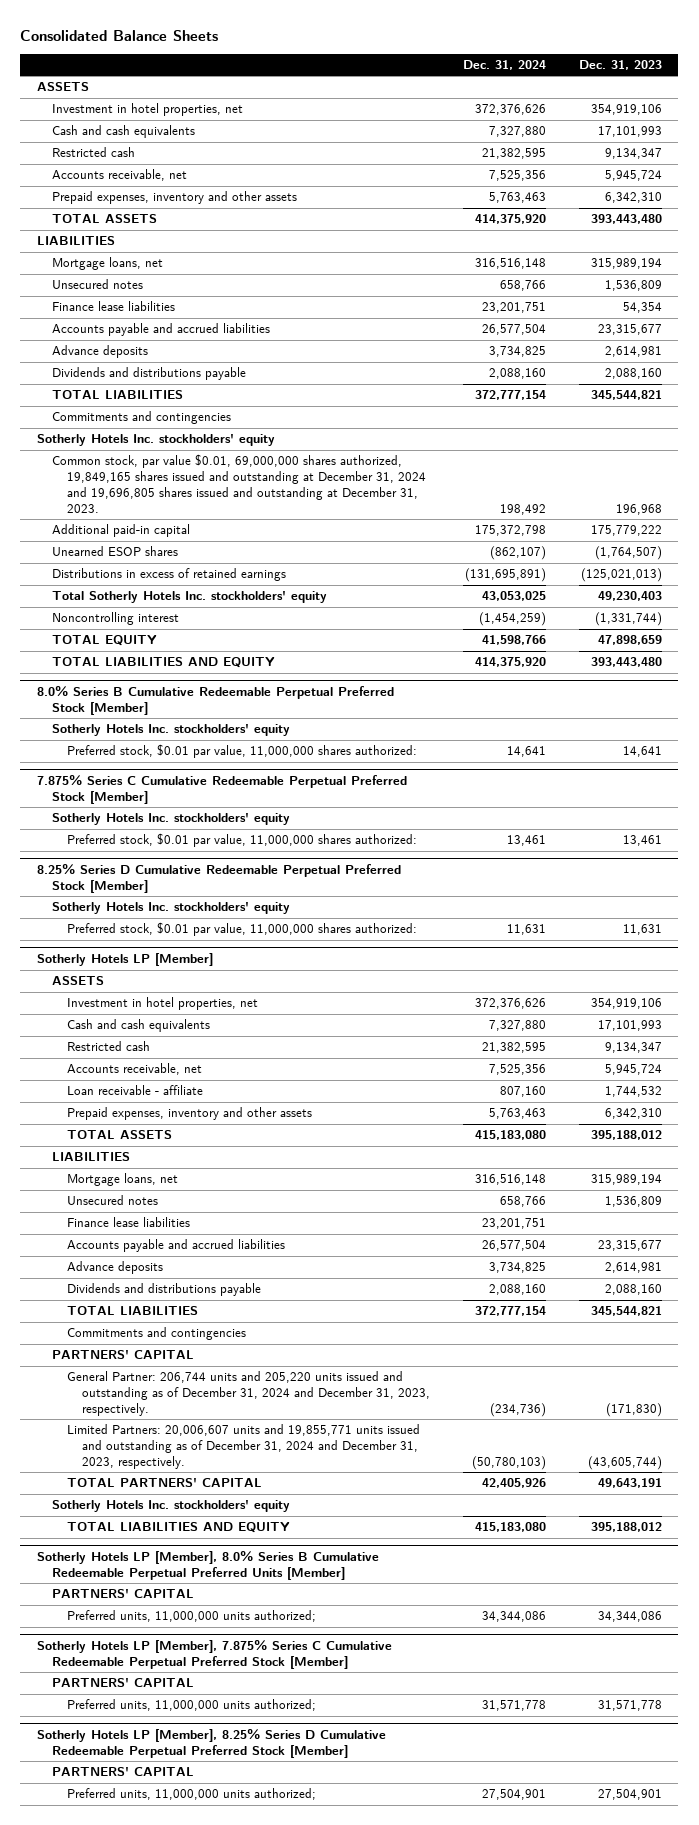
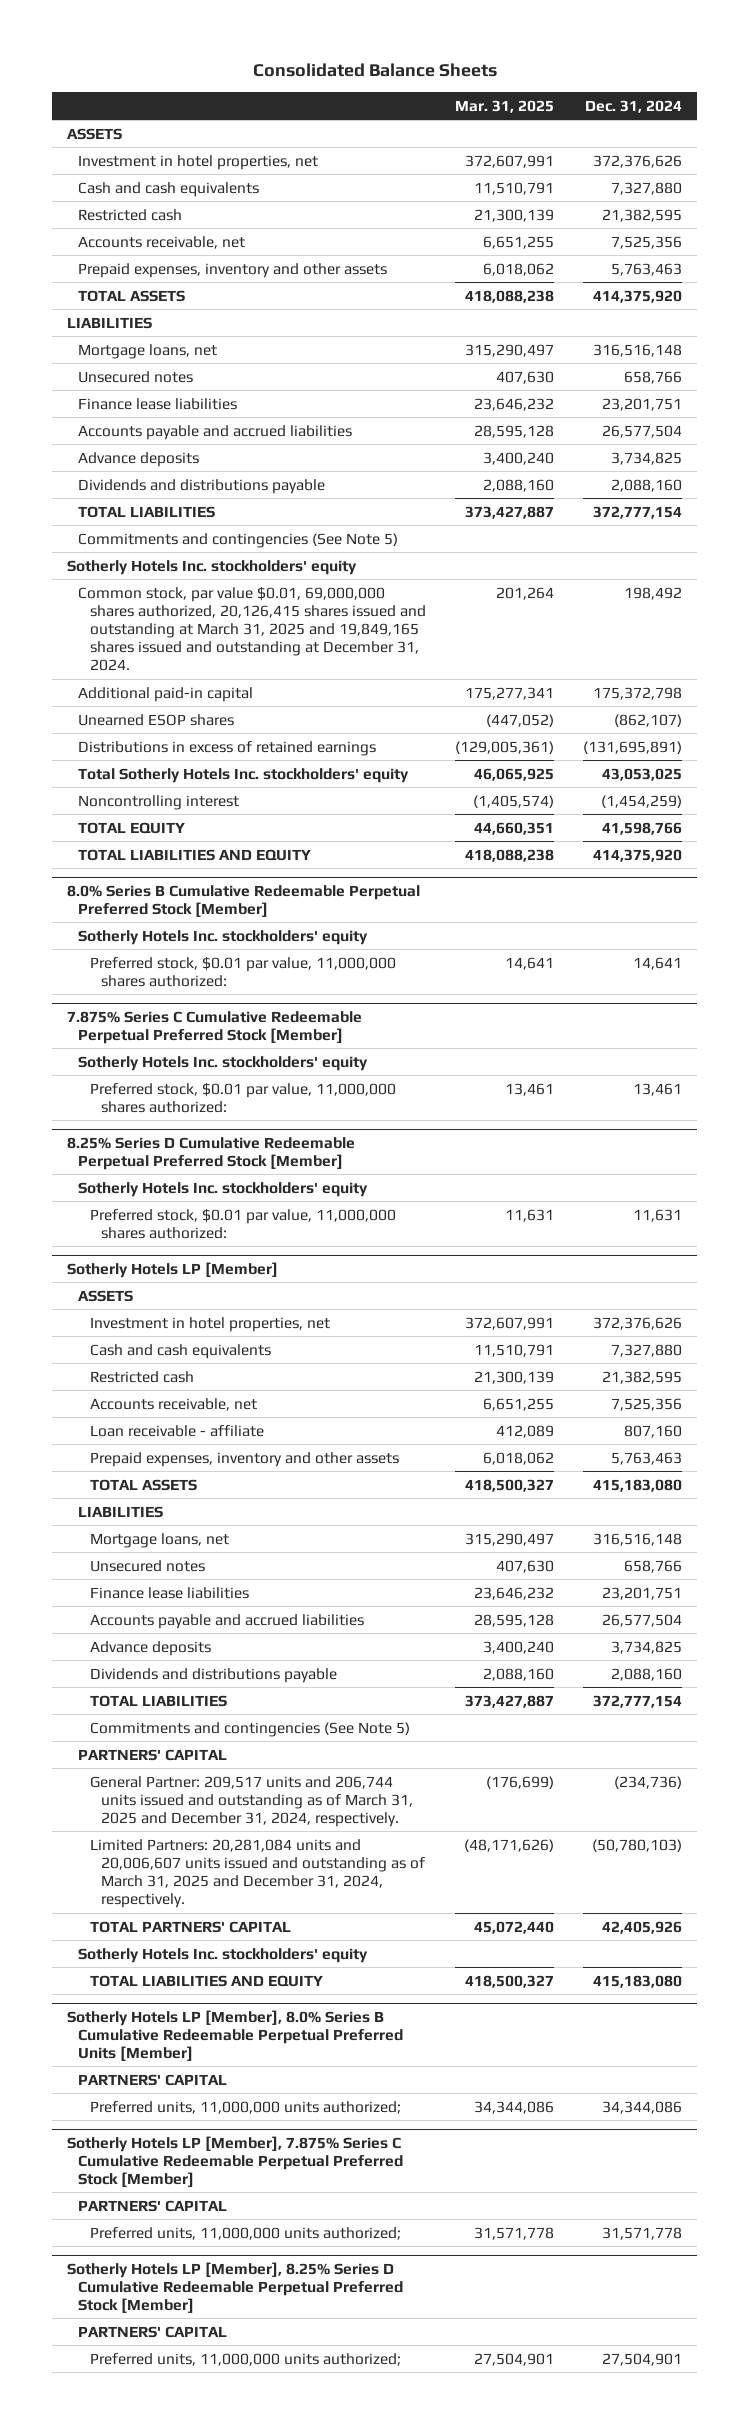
[578,60,662,71] Dec. 31, 2023 -> none
none -> [455,99,555,113] Mar. 31, 2025
[51,411,231,425] Commitments and contingencies -> [78,532,399,548] Commitments and contingencies (See Note 5)
[51,454,426,513] Common stock, par value $0.01, 69,000,000 shares authorized, 19,849,165 shares issued and outstanding at December 31, 2024 and 19,696,805 shares issued and outstanding at December 31, 2023. -> [78,586,426,671] Common stock, par value $0.01, 69,000,000 shares authorized, 20,126,415 shares issued and outstanding at March 31, 2025 and 19,849,165 shares issued and outstanding at December 31, 2024.
[66,1327,246,1341] Commitments and contingencies -> [89,1721,410,1737] Commitments and contingencies (See Note 5)
[66,1371,430,1416] General Partner: 206,744 units and 205,220 units issued and outstanding as of December 31, 2024 and December 31, 2023, respectively. -> [89,1775,413,1827] General Partner: 209,517 units and 206,744 units issued and outstanding as of March 31, 2025 and December 31, 2024, respectively.
[66,1424,420,1469] Limited Partners: 20,006,607 units and 19,855,771 units issued and outstanding as of December 31, 2024 and December 31, 2023, respectively. -> [89,1838,425,1908] Limited Partners: 20,281,084 units and 20,006,607 units issued and outstanding as of March 31, 2025 and December 31, 2024, respectively.

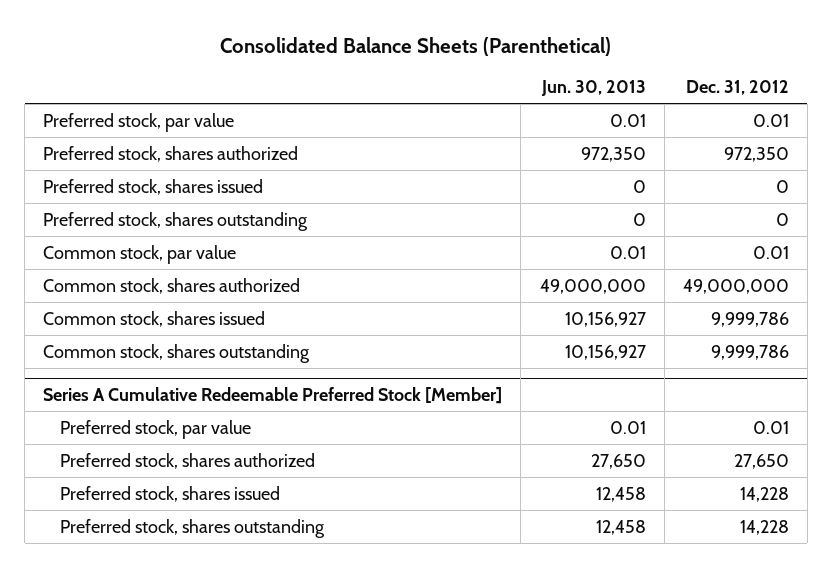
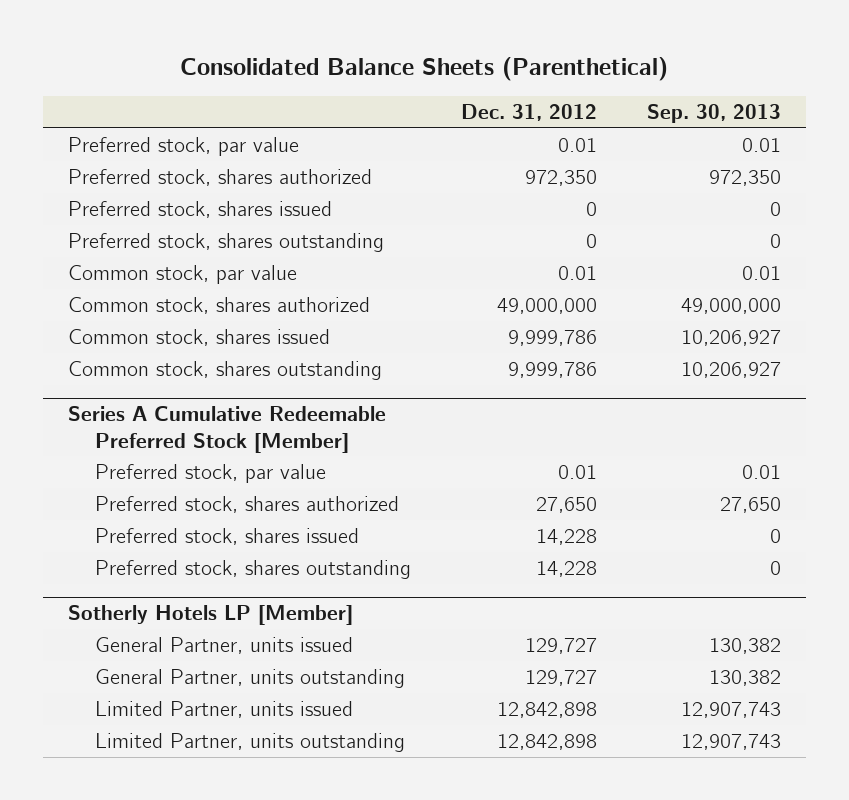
[540,79,646,96] Jun. 30, 2013 -> none
none -> [646,103,781,123] Sep. 30, 2013
none -> [67,605,353,626] Sotherly Hotels LP [Member]
none -> [95,637,354,655] General Partner, units issued
none -> [95,669,406,689] General Partner, units outstanding
none -> [95,701,354,719] Limited Partner, units issued
none -> [95,733,406,753] Limited Partner, units outstanding

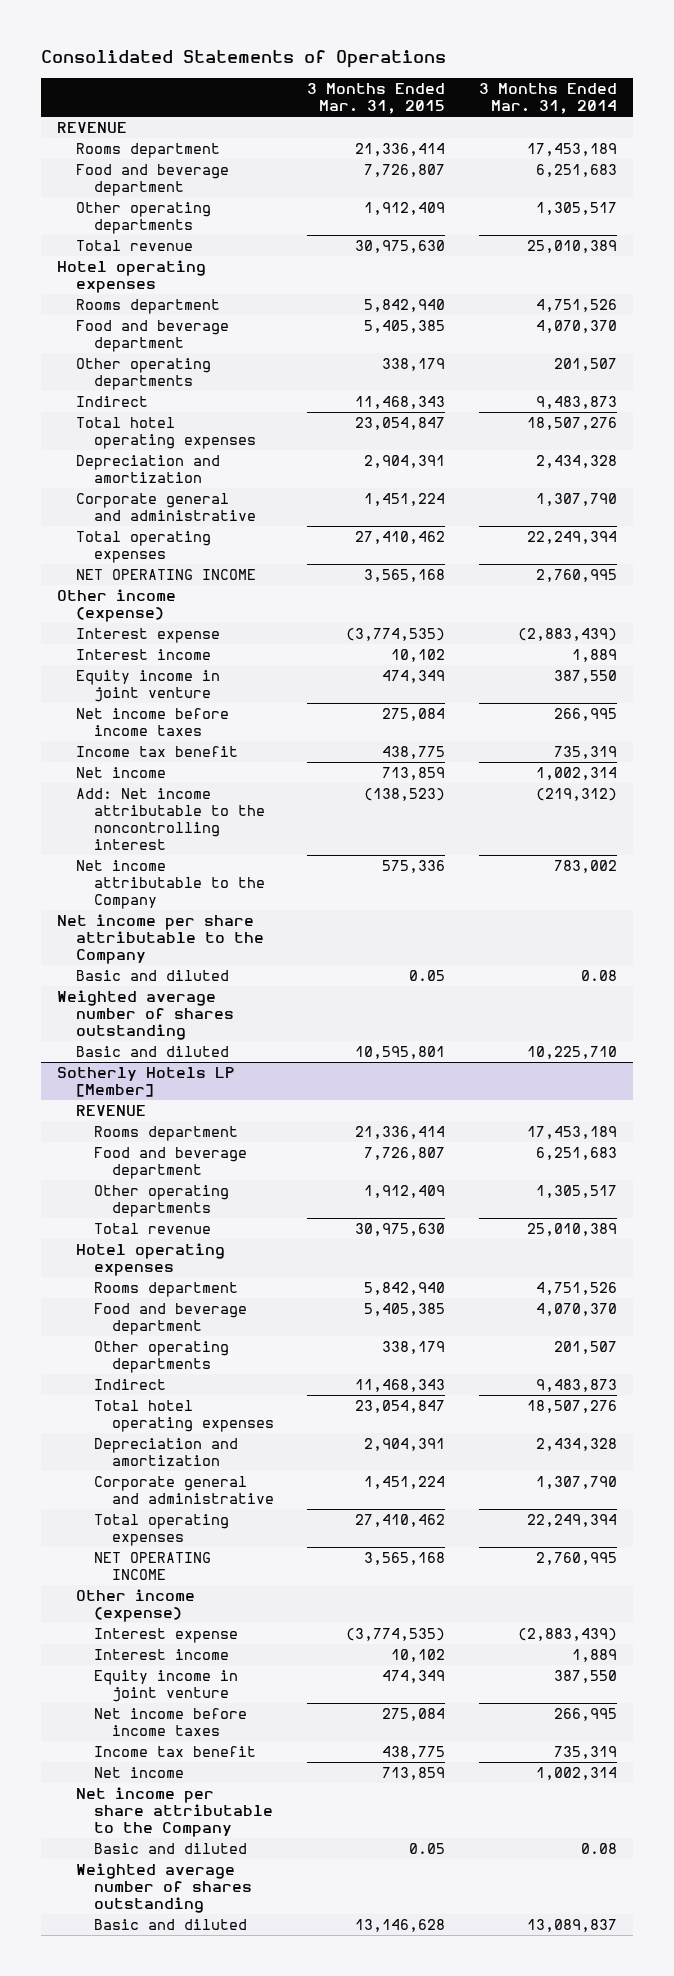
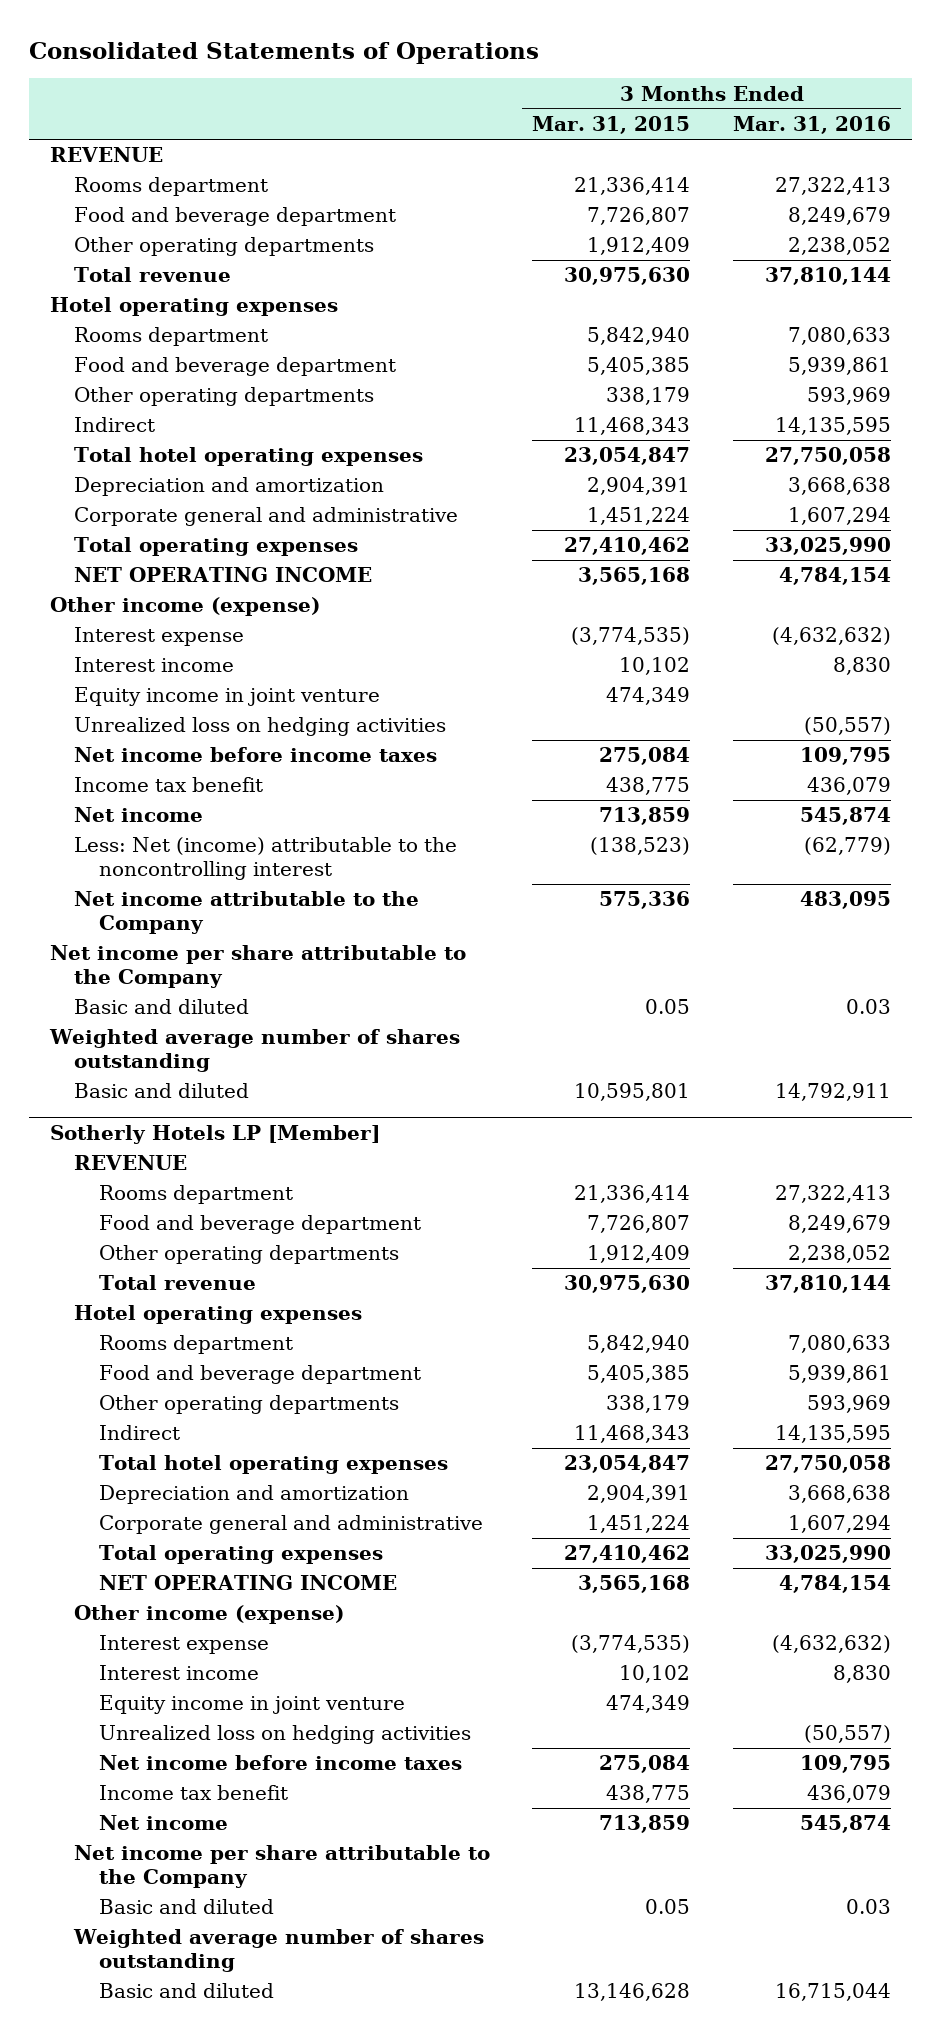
[478,82,617,114] 3 Months Ended Mar. 31, 2014 -> none
none -> [732,116,891,135] Mar. 31, 2016
none -> [74,717,447,737] Unrealized loss on hedging activities
[75,788,265,850] Add: Net income attributable to the noncontrolling interest -> [74,837,458,880] Less: Net (income) attributable to the noncontrolling interest
none -> [98,1725,471,1745] Unrealized loss on hedging activities

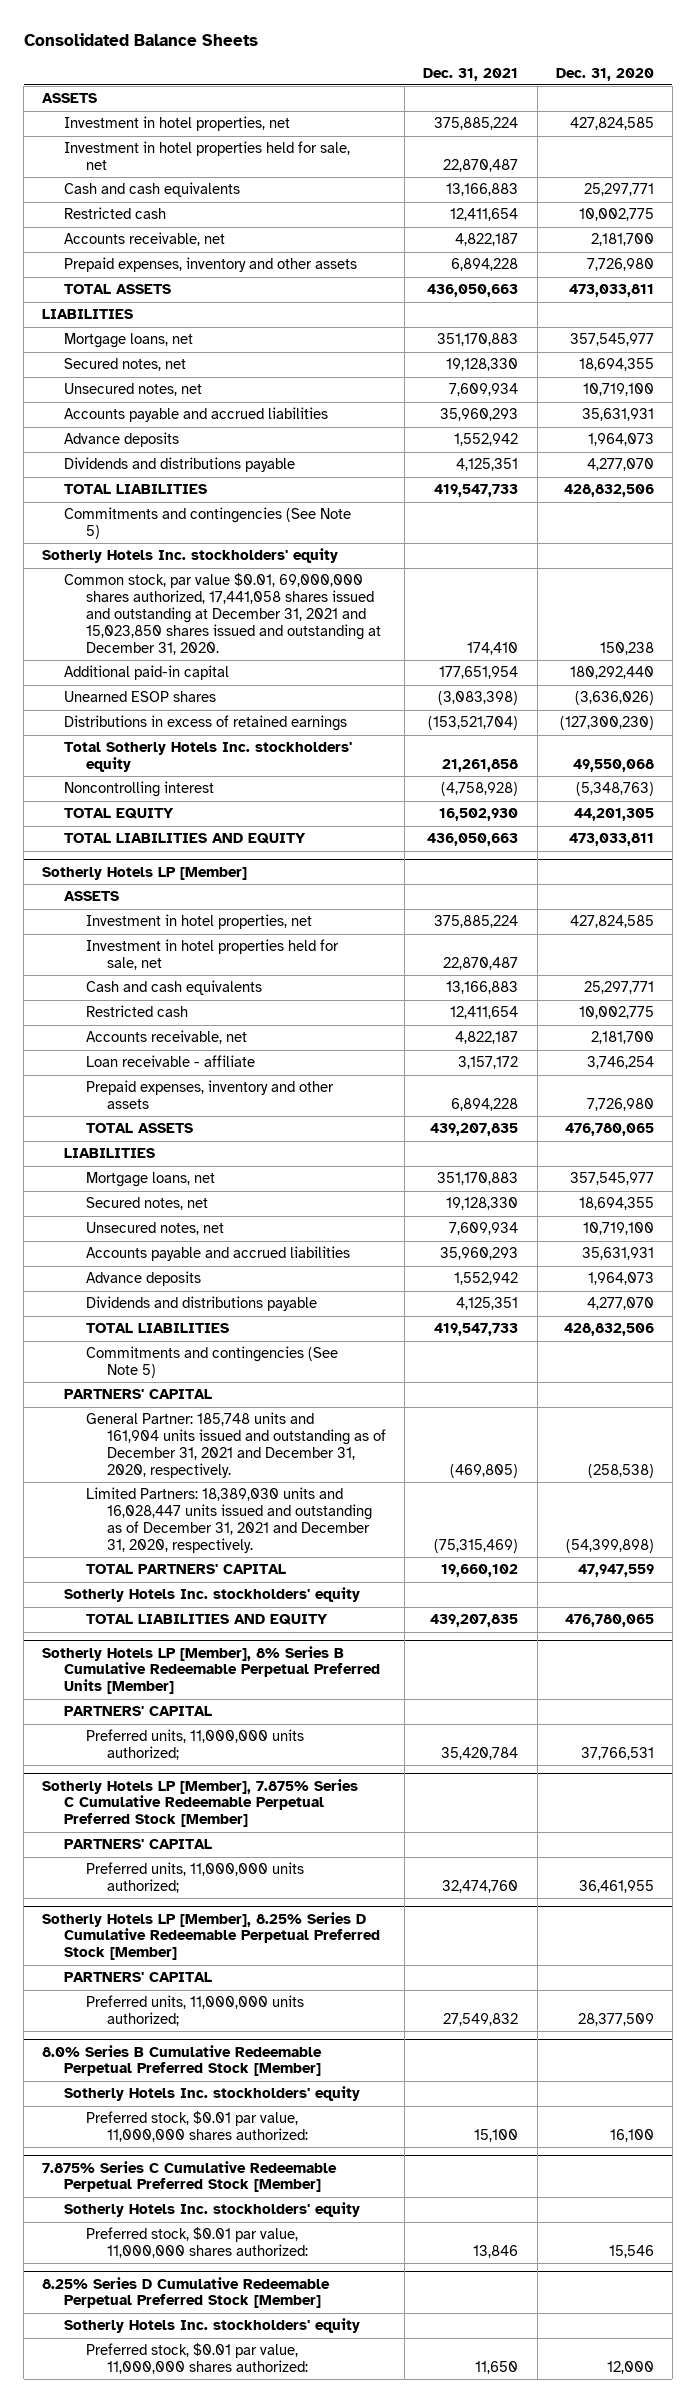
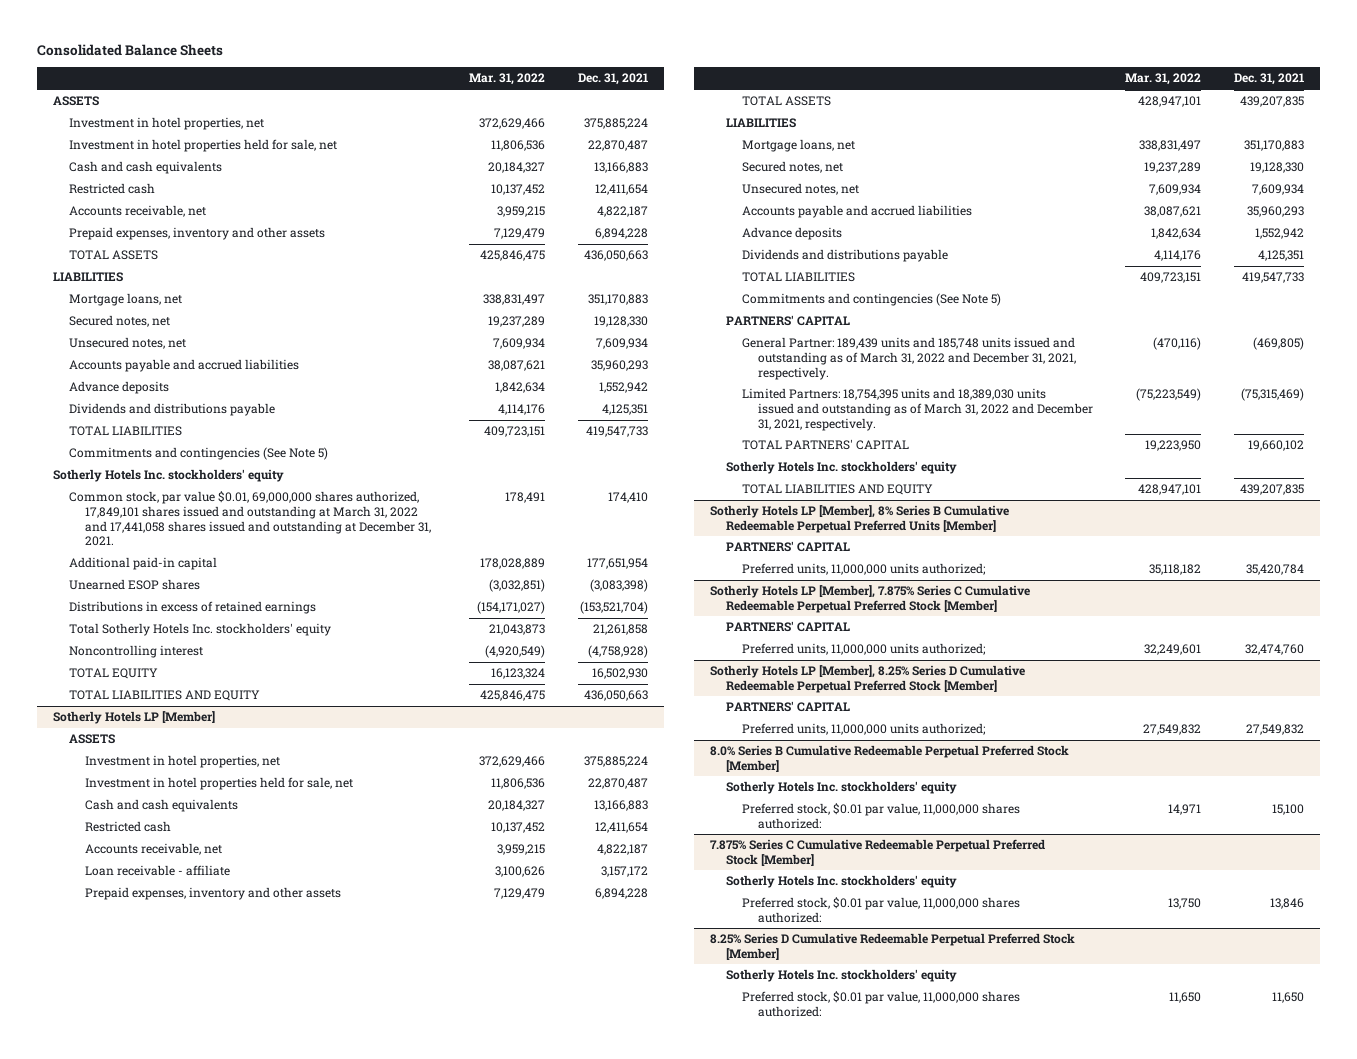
[555,67,654,81] Dec. 31, 2020 -> none
none -> [468,73,545,86] Mar. 31, 2022
[64,573,381,655] Common stock, par value $0.01, 69,000,000 shares authorized, 17,441,058 shares issued and outstanding at December 31, 2021 and 15,023,850 shares issued and outstanding at December 31, 2020. -> [69,491,432,547] Common stock, par value $0.01, 69,000,000 shares authorized, 17,849,101 shares issued and outstanding at March 31, 2022 and 17,441,058 shares issued and outstanding at December 31, 2021.
[85,1412,387,1478] General Partner: 185,748 units and 161,904 units issued and outstanding as of December 31, 2021 and December 31, 2020, respectively. -> [741,337,1076,380] General Partner: 189,439 units and 185,748 units issued and outstanding as of March 31, 2022 and December 31, 2021, respectively.
[85,1487,373,1553] Limited Partners: 18,389,030 units and 16,028,447 units issued and outstanding as of December 31, 2021 and December 31, 2020, respectively. -> [741,388,1093,431] Limited Partners: 18,754,395 units and 18,389,030 units issued and outstanding as of March 31, 2022 and December 31, 2021, respectively.

